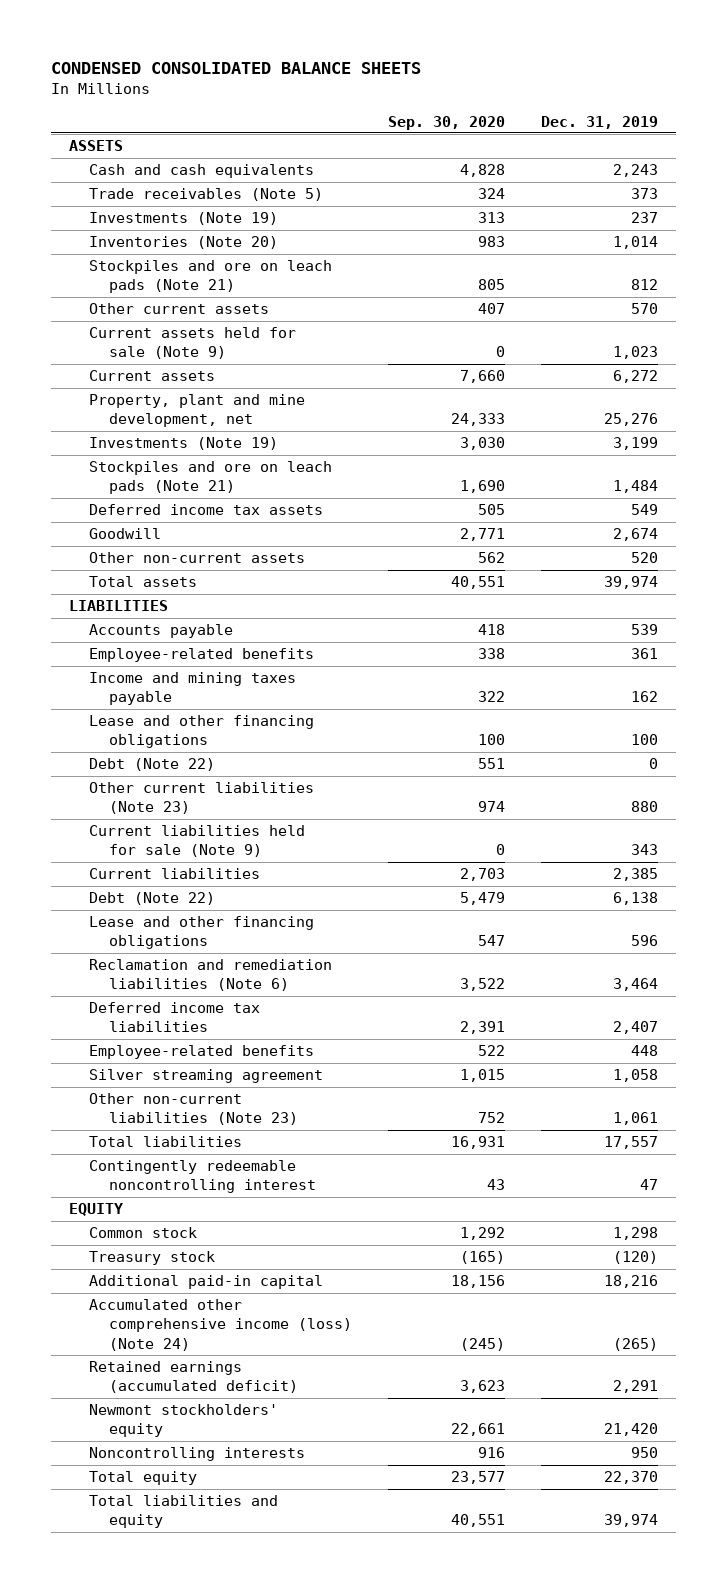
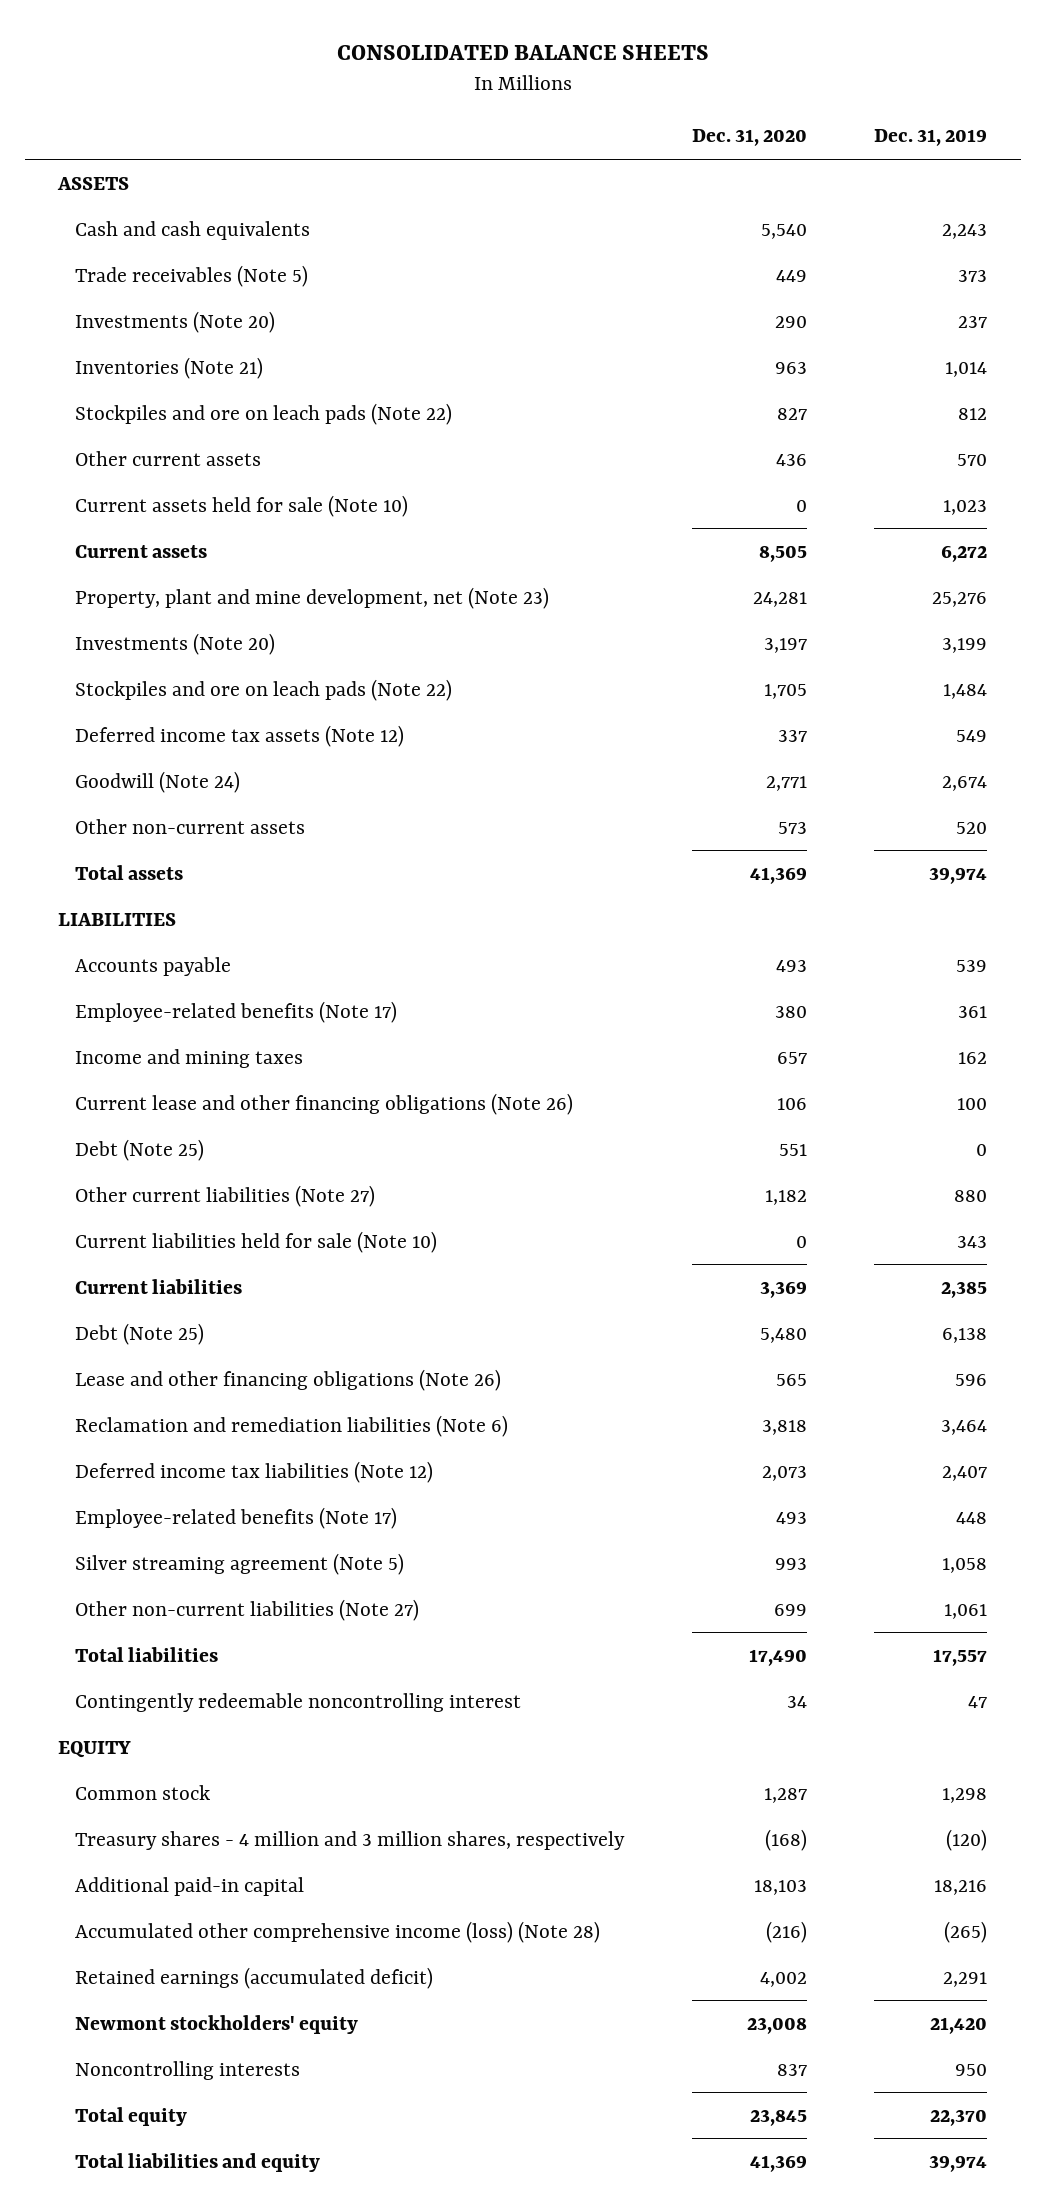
[51,62,422,75] CONDENSED CONSOLIDATED BALANCE SHEETS -> [336,44,709,60] CONSOLIDATED BALANCE SHEETS
[387,115,505,130] Sep. 30, 2020 -> none
none -> [691,129,807,147] Dec. 31, 2020
[88,212,278,226] Investments (Note 19) -> [75,310,276,333] Investments (Note 20)
[88,236,278,250] Inventories (Note 20) -> [75,356,264,379] Inventories (Note 21)
[88,260,332,294] Stockpiles and ore on leach pads (Note 21) -> [75,402,453,425] Stockpiles and ore on leach pads (Note 22)
[88,327,296,360] Current assets held for sale (Note 9) -> [75,494,409,517] Current assets held for sale (Note 10)
[88,394,305,428] Property, plant and mine development, net -> [75,586,550,609] Property, plant and mine development, net (Note 23)
[88,437,278,451] Investments (Note 19) -> [75,632,276,655] Investments (Note 20)
[88,461,332,495] Stockpiles and ore on leach pads (Note 21) -> [75,678,453,701] Stockpiles and ore on leach pads (Note 22)
[88,504,323,516] Deferred income tax assets -> [75,724,405,747] Deferred income tax assets (Note 12)
[88,528,161,540] Goodwill -> [75,770,241,793] Goodwill (Note 24)
[88,648,314,663] Employee-related benefits -> [75,1000,398,1023] Employee-related benefits (Note 17)
[88,672,296,706] Income and mining taxes payable -> [75,1048,304,1068] Income and mining taxes
[88,715,314,749] Lease and other financing obligations -> [75,1092,574,1115] Current lease and other financing obligations (Note 26)
[88,758,215,772] Debt (Note 22) -> [75,1138,205,1161] Debt (Note 25)
[88,782,314,815] Other current liabilities (Note 23) -> [75,1184,376,1207] Other current liabilities (Note 27)
[88,825,305,858] Current liabilities held for sale (Note 9) -> [75,1230,438,1253] Current liabilities held for sale (Note 10)
[88,892,215,906] Debt (Note 22) -> [75,1322,205,1345] Debt (Note 25)
[88,916,314,950] Lease and other financing obligations -> [75,1368,502,1391] Lease and other financing obligations (Note 26)
[88,1002,260,1033] Deferred income tax liabilities -> [75,1460,434,1483] Deferred income tax liabilities (Note 12)
[88,1045,314,1060] Employee-related benefits -> [75,1506,398,1529] Employee-related benefits (Note 17)
[88,1069,323,1084] Silver streaming agreement -> [75,1552,405,1575] Silver streaming agreement (Note 5)
[88,1093,298,1126] Other non-current liabilities (Note 23) -> [75,1598,420,1621] Other non-current liabilities (Note 27)
[88,1251,215,1266] Treasury stock -> [75,1830,626,1850] Treasury shares - 4 million and 3 million shares, respectively
[88,1299,352,1351] Accumulated other comprehensive income (loss) (Note 24) -> [75,1920,601,1943] Accumulated other comprehensive income (loss) (Note 28)

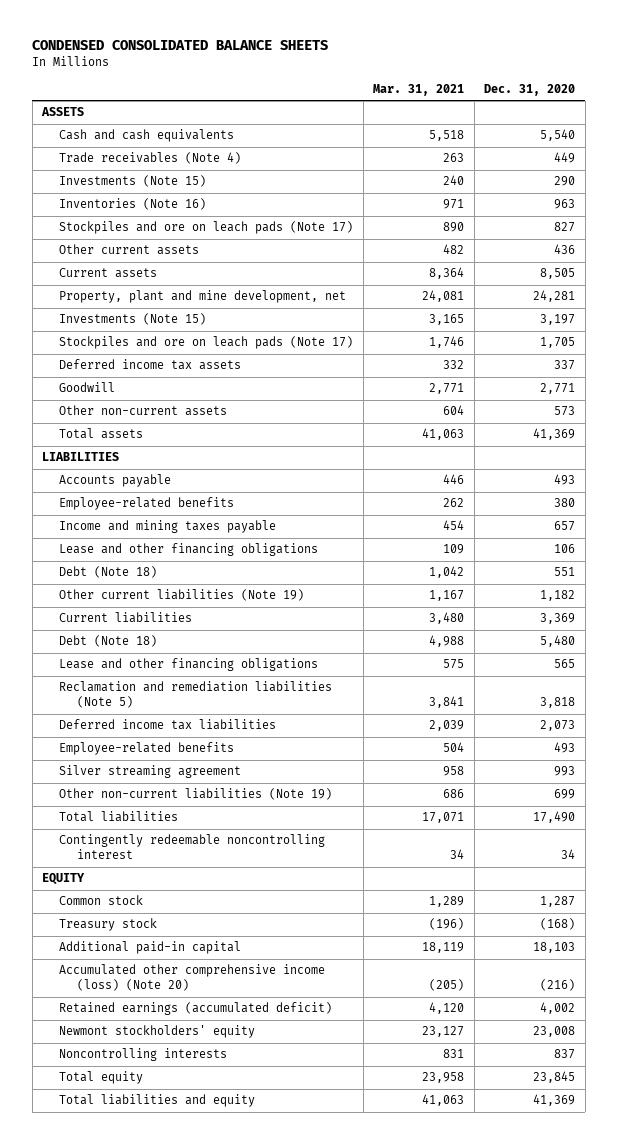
[336,44,709,60] CONSOLIDATED BALANCE SHEETS -> [32,40,329,51] CONDENSED CONSOLIDATED BALANCE SHEETS
[873,129,987,147] Dec. 31, 2019 -> none
none -> [373,83,465,96] Mar. 31, 2021
[75,264,309,287] Trade receivables (Note 5) -> [59,152,242,165] Trade receivables (Note 4)
[75,310,276,333] Investments (Note 20) -> [59,175,207,188] Investments (Note 15)
[75,356,264,379] Inventories (Note 21) -> [59,198,207,211] Inventories (Note 16)
[75,402,453,425] Stockpiles and ore on leach pads (Note 22) -> [59,221,354,235] Stockpiles and ore on leach pads (Note 17)
[75,494,409,517] Current assets held for sale (Note 10) -> none
[75,586,550,609] Property, plant and mine development, net (Note 23) -> [59,290,347,304] Property, plant and mine development, net
[75,632,276,655] Investments (Note 20) -> [59,313,207,326] Investments (Note 15)
[75,678,453,701] Stockpiles and ore on leach pads (Note 22) -> [59,336,354,350] Stockpiles and ore on leach pads (Note 17)
[75,724,405,747] Deferred income tax assets (Note 12) -> [59,359,242,371] Deferred income tax assets
[75,770,241,793] Goodwill (Note 24) -> [59,382,116,393] Goodwill
[75,1230,438,1253] Current liabilities held for sale (Note 10) -> none
[75,1000,398,1023] Employee-related benefits (Note 17) -> [59,497,235,511] Employee-related benefits
[75,1048,304,1068] Income and mining taxes -> [59,520,277,534] Income and mining taxes payable
[75,1092,574,1115] Current lease and other financing obligations (Note 26) -> [59,543,319,557] Lease and other financing obligations
[75,1138,205,1161] Debt (Note 25) -> [59,566,158,579] Debt (Note 18)
[75,1184,376,1207] Other current liabilities (Note 27) -> [59,589,305,602] Other current liabilities (Note 19)
[75,1322,205,1345] Debt (Note 25) -> [59,635,158,648] Debt (Note 18)
[75,1368,502,1391] Lease and other financing obligations (Note 26) -> [59,658,319,672] Lease and other financing obligations
[75,1414,509,1437] Reclamation and remediation liabilities (Note 6) -> [59,681,333,709] Reclamation and remediation liabilities (Note 5)
[75,1460,434,1483] Deferred income tax liabilities (Note 12) -> [59,719,277,731] Deferred income tax liabilities
[75,1506,398,1529] Employee-related benefits (Note 17) -> [59,742,235,756] Employee-related benefits
[75,1552,405,1575] Silver streaming agreement (Note 5) -> [59,765,242,779] Silver streaming agreement
[75,1598,420,1621] Other non-current liabilities (Note 27) -> [59,788,333,801] Other non-current liabilities (Note 19)
[75,1830,626,1850] Treasury shares - 4 million and 3 million shares, respectively -> [59,918,158,932] Treasury stock
[75,1920,601,1943] Accumulated other comprehensive income (loss) (Note 28) -> [59,964,326,992] Accumulated other comprehensive income (loss) (Note 20)

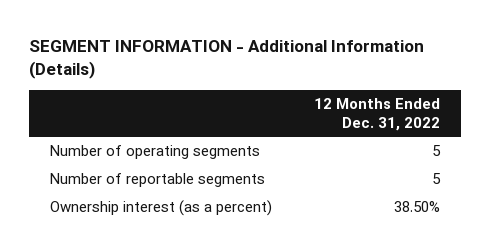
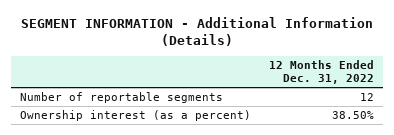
[50,145,261,160] Number of operating segments -> none
[431,173,441,185] 5 -> [360,93,375,102] 12

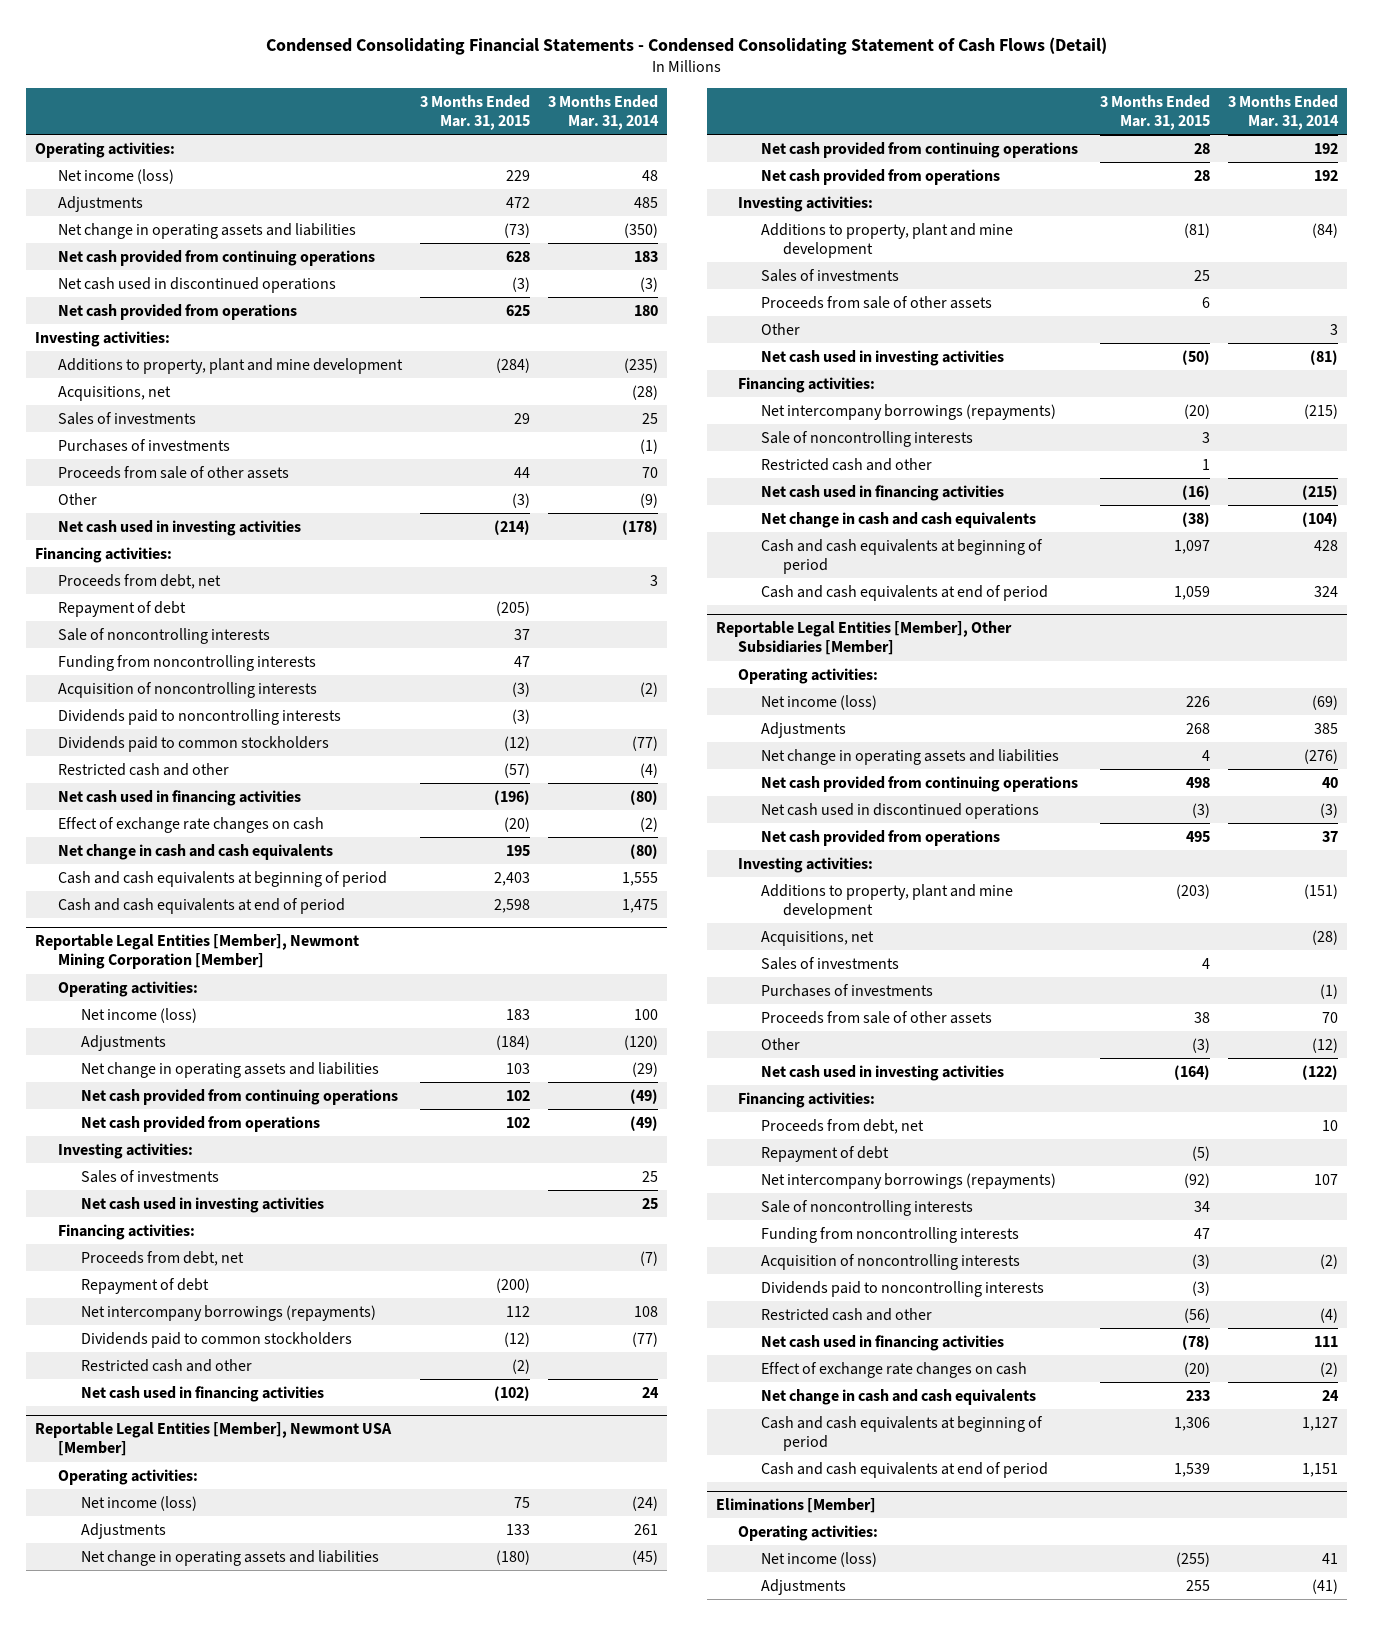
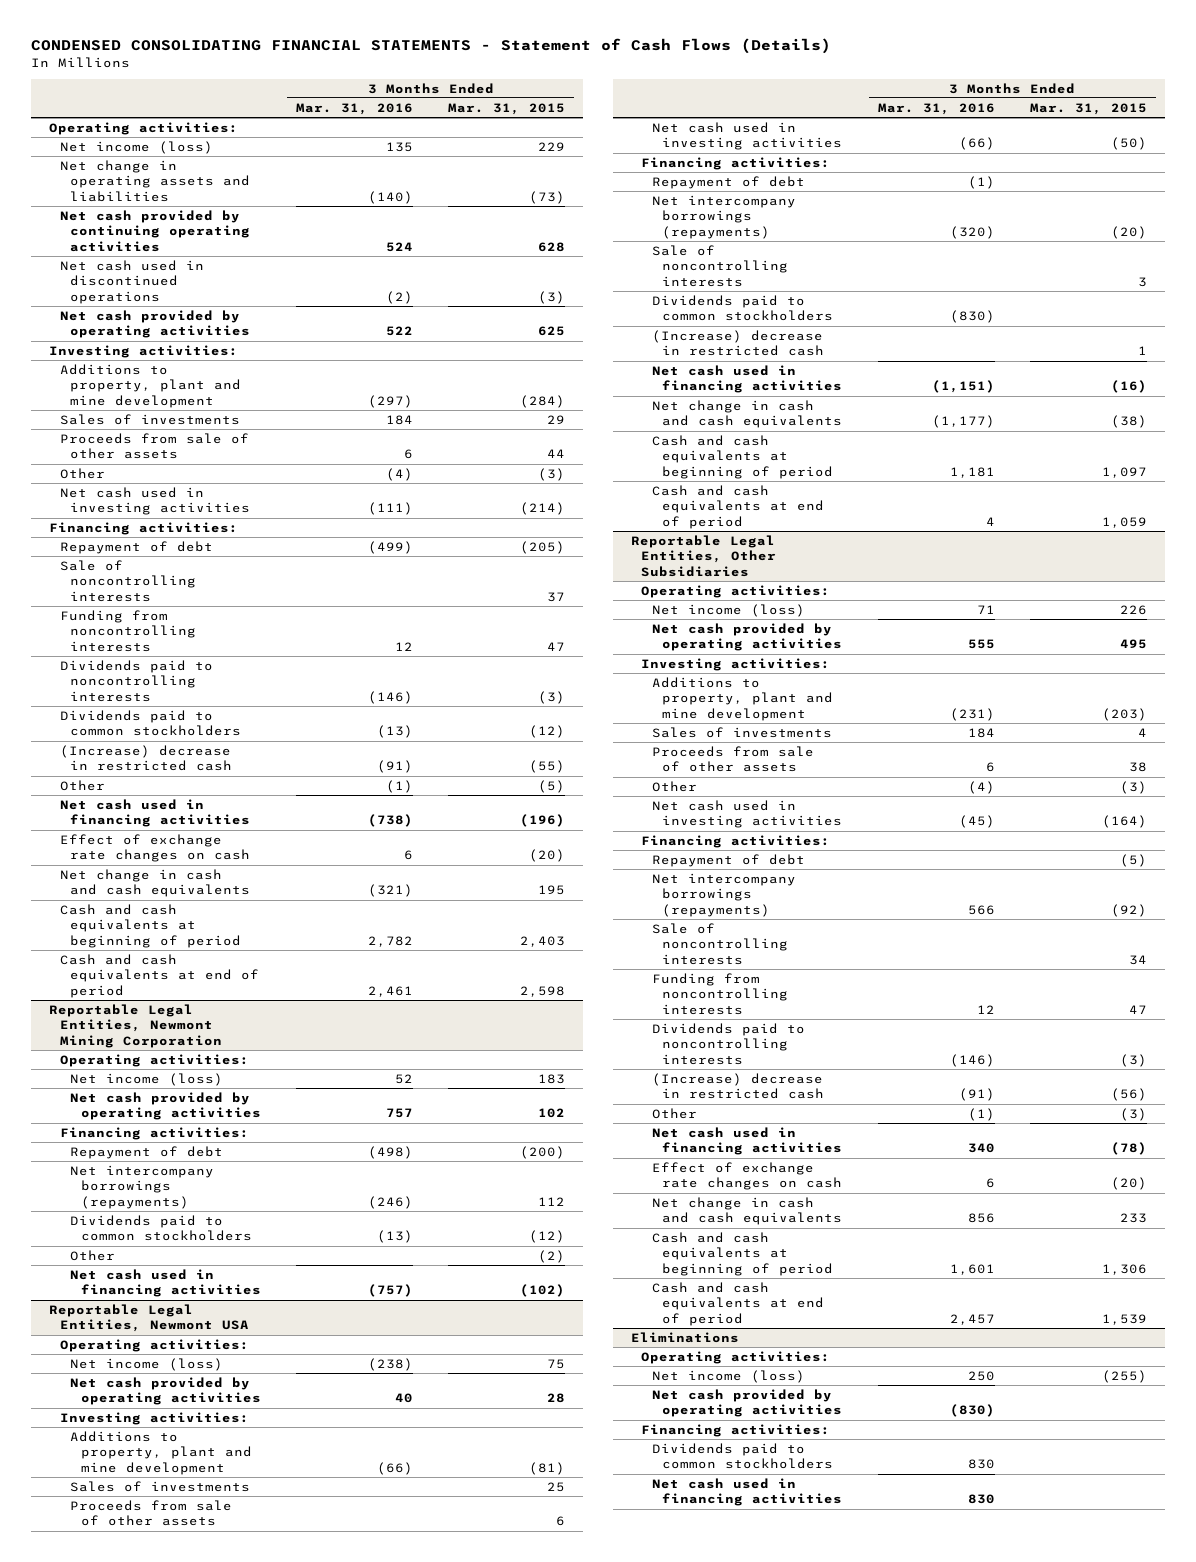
[265,36,1107,55] Condensed Consolidating Financial Statements - Condensed Consolidating Statement of Cash Flows (Detail) -> [31,38,832,55] CONDENSED CONSOLIDATING FINANCIAL STATEMENTS - Statement of Cash Flows (Details)
[548,94,660,130] 3 Months Ended Mar. 31, 2014 -> none
none -> [295,102,413,115] Mar. 31, 2016
[58,195,144,212] Adjustments -> none
[58,249,376,266] Net cash provided from continuing operations -> [59,209,251,252] Net cash provided by continuing operating activities
[58,303,298,320] Net cash provided from operations -> [59,309,251,339] Net cash provided by operating activities
[58,385,172,401] Acquisitions, net -> none
[58,438,231,452] Purchases of investments -> none
[58,573,222,589] Proceeds from debt, net -> none
[58,681,318,698] Acquisition of noncontrolling interests -> none
none -> [59,744,233,772] (Increase) decrease in restricted cash
[58,762,230,776] Restricted cash and other -> [59,779,105,791] Other
[504,762,531,778] (57) -> [538,779,566,793] (5)
[35,934,360,970] Reportable Legal Entities [Member], Newmont Mining Corporation [Member] -> [49,1003,222,1048] Reportable Legal Entities, Newmont Mining Corporation
[80,1034,166,1051] Adjustments -> none
[80,1061,379,1078] Net change in operating assets and liabilities -> none
[80,1088,398,1105] Net cash provided from continuing operations -> none
[58,1142,194,1159] Investing activities: -> none
[80,1169,219,1183] Sales of investments -> none
[80,1196,324,1213] Net cash used in investing activities -> none
[80,1115,320,1132] Net cash provided from operations -> [70,1091,261,1121] Net cash provided by operating activities
[80,1250,244,1266] Proceeds from debt, net -> none
[80,1358,252,1372] Restricted cash and other -> [70,1249,116,1261] Other
[35,1422,393,1457] Reportable Legal Entities [Member], Newmont USA [Member] -> [49,1303,249,1333] Reportable Legal Entities, Newmont USA
[80,1522,166,1539] Adjustments -> none
[80,1549,379,1566] Net change in operating assets and liabilities -> none
[760,141,1078,158] Net cash provided from continuing operations -> none
[760,168,1000,185] Net cash provided from operations -> [70,1376,261,1406] Net cash provided by operating activities
[760,322,800,335] Other -> none
none -> [651,175,805,189] Repayment of debt
[760,457,932,471] Restricted cash and other -> none
none -> [651,294,834,322] Dividends paid to common stockholders
none -> [651,329,825,357] (Increase) decrease in restricted cash
[715,621,1012,656] Reportable Legal Entities [Member], Other Subsidiaries [Member] -> [630,534,777,577] Reportable Legal Entities, Other Subsidiaries
[760,721,846,738] Adjustments -> none
[760,748,1059,765] Net change in operating assets and liabilities -> none
[760,775,1078,792] Net cash provided from continuing operations -> none
[760,802,1039,819] Net cash used in discontinued operations -> none
[760,829,1000,846] Net cash provided from operations -> [651,622,843,652] Net cash provided by operating activities
[760,930,874,946] Acquisitions, net -> none
[760,983,933,997] Purchases of investments -> none
[760,1118,924,1134] Proceeds from debt, net -> none
[760,1253,1020,1270] Acquisition of noncontrolling interests -> none
none -> [651,1072,825,1100] (Increase) decrease in restricted cash
[760,1307,932,1321] Restricted cash and other -> [651,1107,697,1119] Other
[1184,1307,1211,1323] (56) -> [1120,1107,1148,1121] (3)
[715,1498,876,1514] Eliminations [Member] -> [630,1331,739,1343] Eliminations
[760,1578,846,1595] Adjustments -> none
none -> [651,1388,843,1418] Net cash provided by operating activities
none -> [641,1423,831,1437] Financing activities:
none -> [651,1442,834,1470] Dividends paid to common stockholders
none -> [651,1477,843,1507] Net cash used in financing activities

